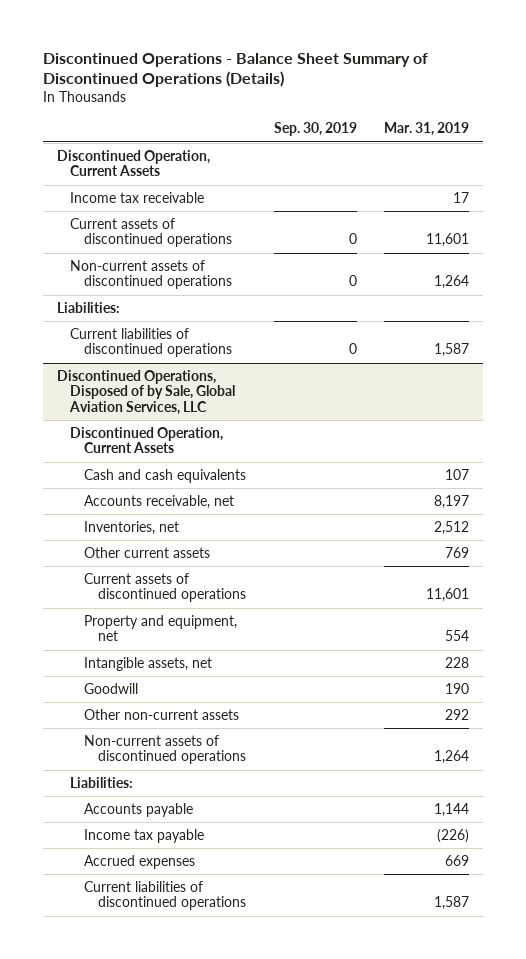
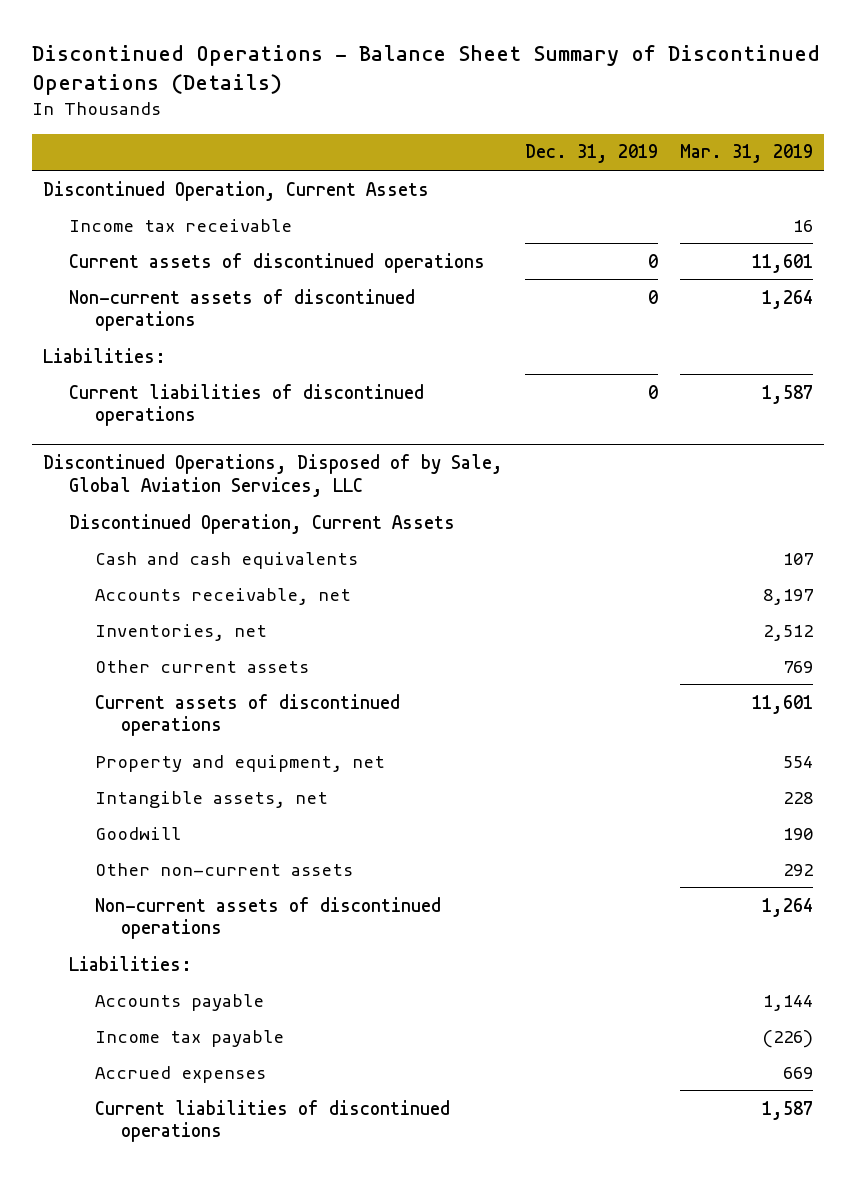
[273,122,357,137] Sep. 30, 2019 -> none
none -> [524,144,658,164] Dec. 31, 2019
[453,191,470,203] 17 -> [793,219,814,232] 16

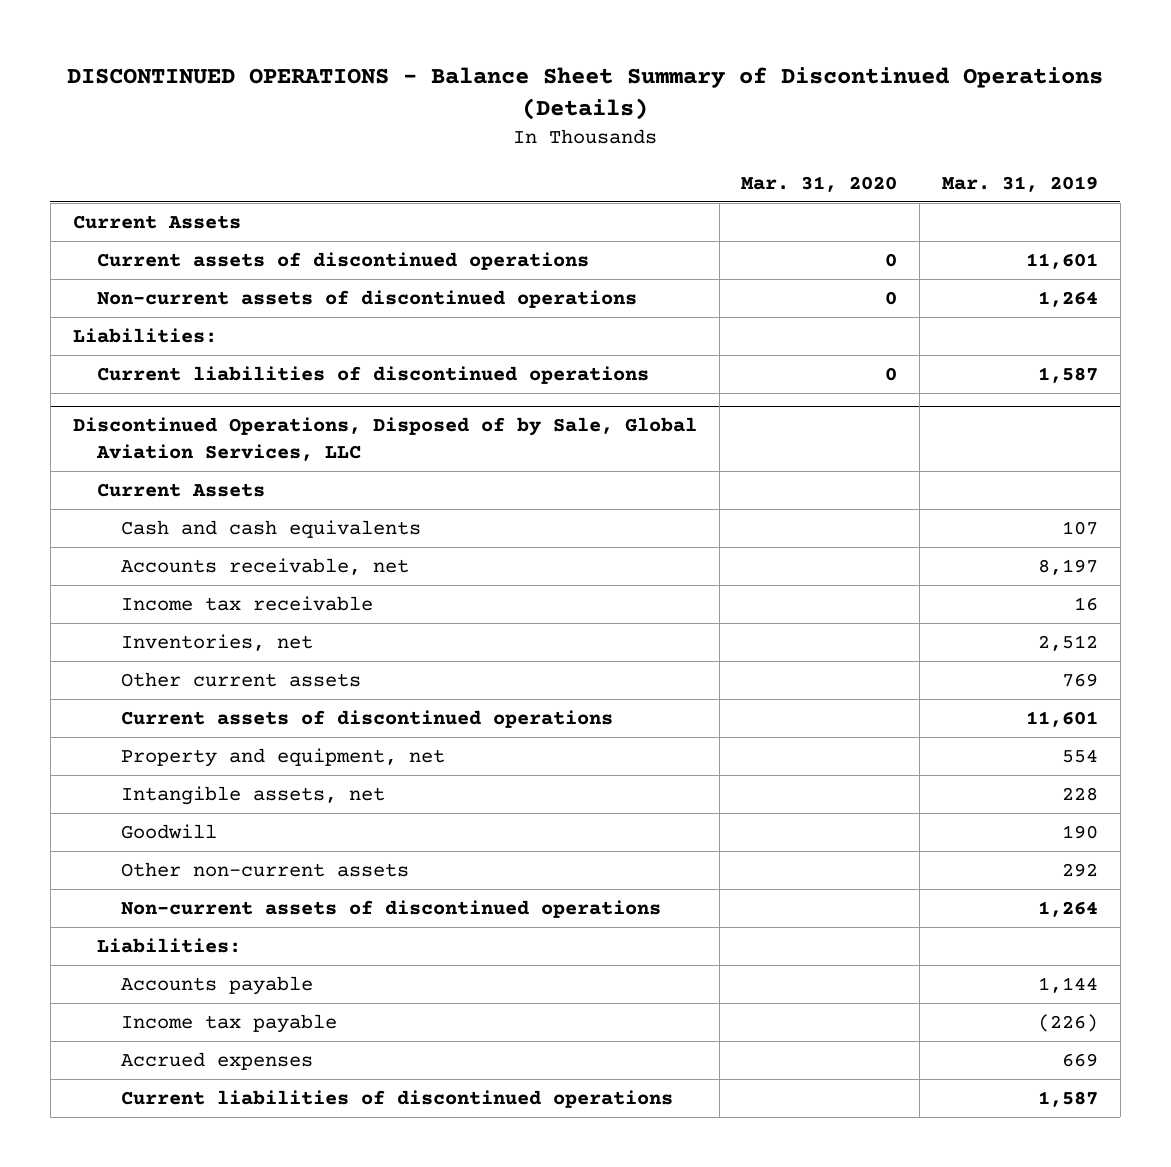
[31,44,820,95] Discontinued Operations - Balance Sheet Summary of Discontinued Operations (Details) -> [67,66,1104,120] DISCONTINUED OPERATIONS - Balance Sheet Summary of Discontinued Operations (Details)
[524,144,658,164] Dec. 31, 2019 -> none
none -> [741,175,898,192] Mar. 31, 2020
[68,218,292,232] Income tax receivable -> none
[42,180,429,201] Discontinued Operation, Current Assets -> [72,215,241,230] Current Assets
[68,513,455,534] Discontinued Operation, Current Assets -> [96,483,265,498] Current Assets
none -> [120,596,373,612] Income tax receivable

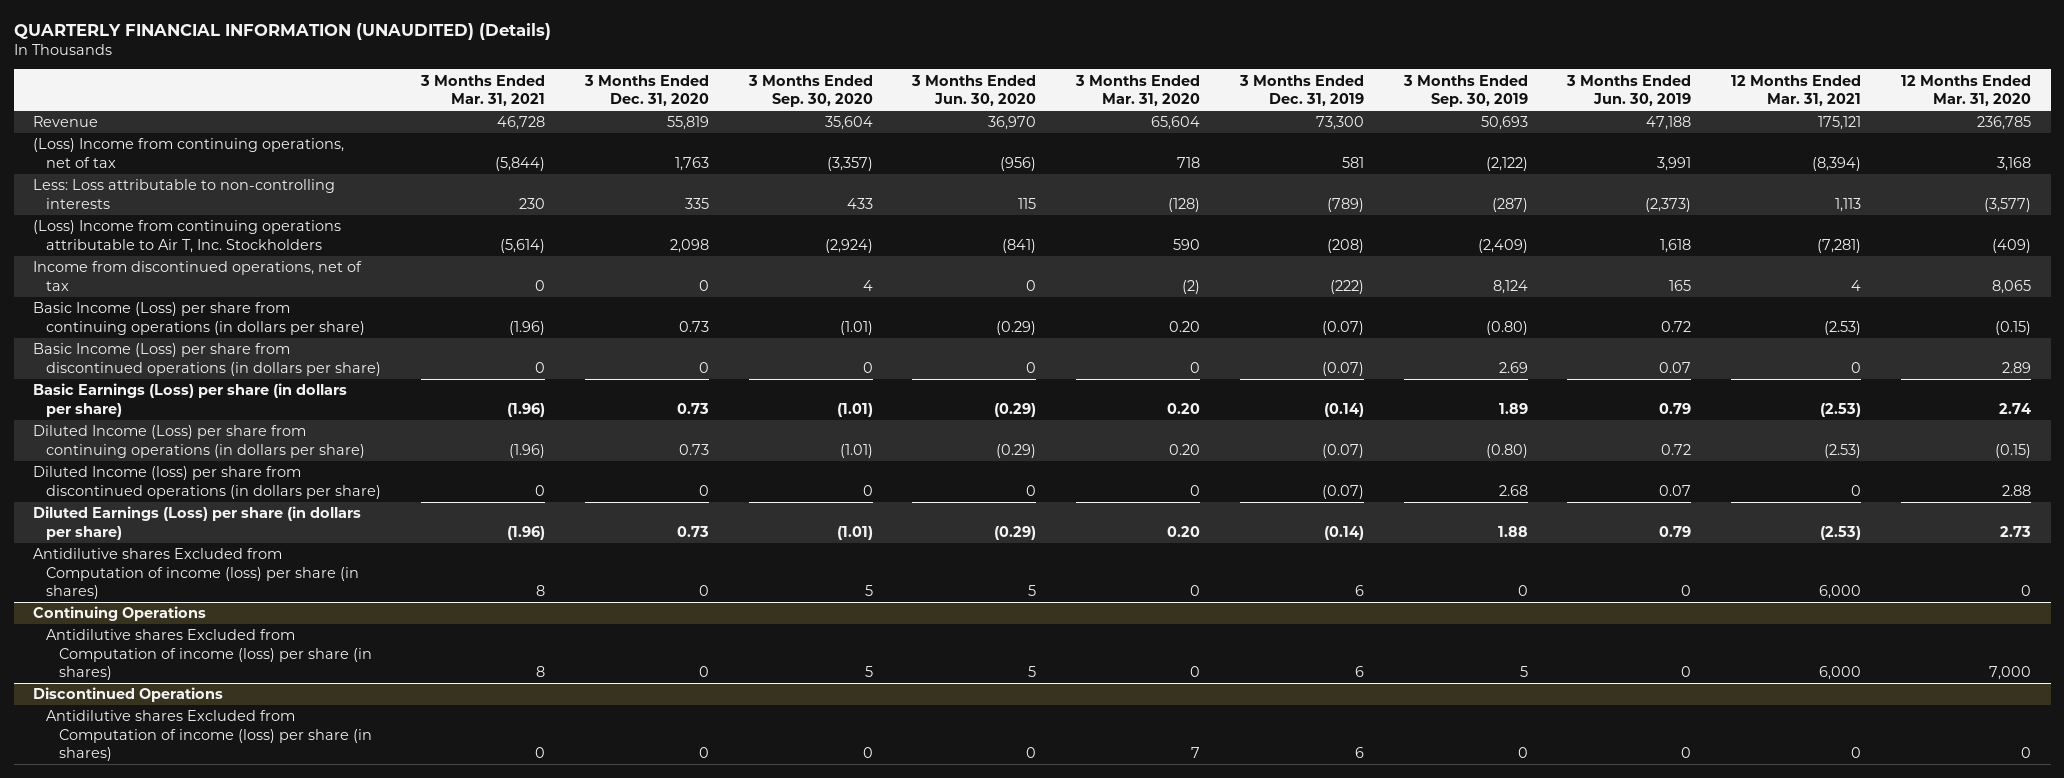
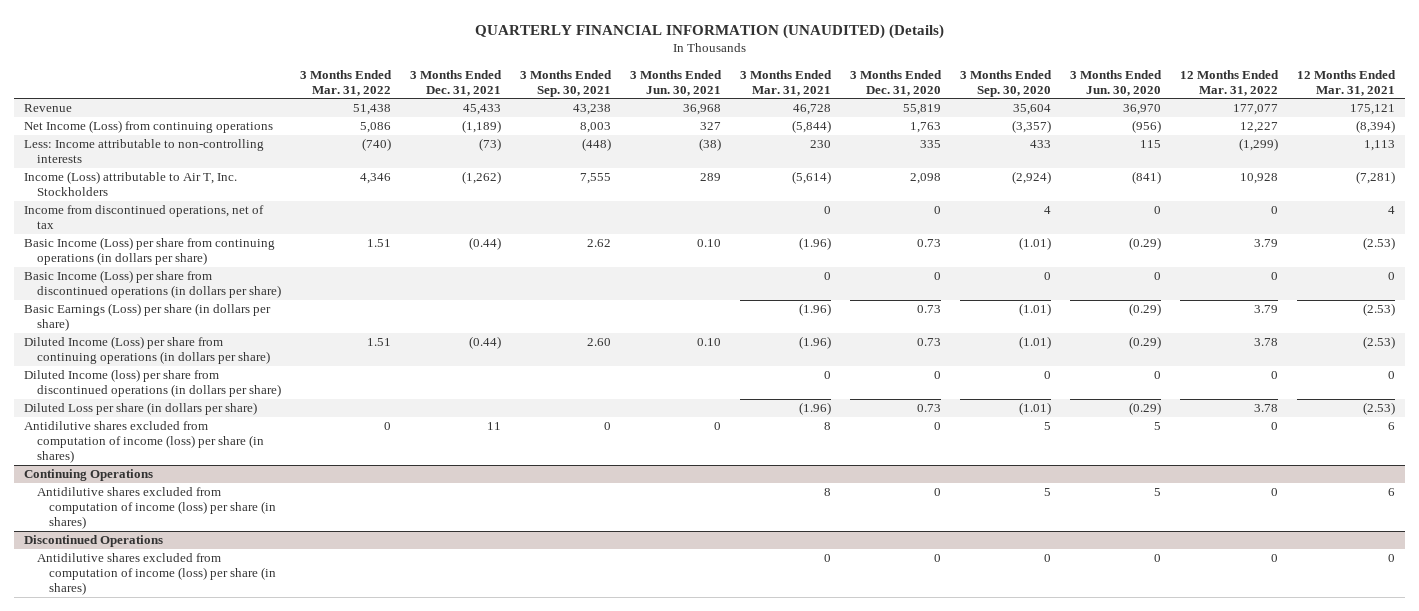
[1075,74,1201,107] 3 Months Ended Mar. 31, 2020 -> none
[1238,74,1364,107] 3 Months Ended Dec. 31, 2019 -> none
[1402,74,1528,108] 3 Months Ended Sep. 30, 2019 -> none
[1566,74,1692,107] 3 Months Ended Jun. 30, 2019 -> none
[1900,74,2031,107] 12 Months Ended Mar. 31, 2020 -> none
none -> [299,69,392,96] 3 Months Ended Mar. 31, 2022
none -> [409,69,502,96] 3 Months Ended Dec. 31, 2021
none -> [519,69,612,97] 3 Months Ended Sep. 30, 2021
none -> [629,69,722,96] 3 Months Ended Jun. 30, 2021
none -> [1180,69,1280,96] 12 Months Ended Mar. 31, 2022
[33,138,345,168] (Loss) Income from continuing operations, net of tax -> [24,120,274,134] Net Income (Loss) from continuing operations
[33,179,336,209] Less: Loss attributable to non-controlling interests -> [24,139,265,164] Less: Income attributable to non-controlling interests
[33,220,342,253] (Loss) Income from continuing operations attributable to Air T, Inc. Stockholders -> [24,171,238,197] Income (Loss) attributable to Air T, Inc. Stockholders
[33,506,362,540] Diluted Earnings (Loss) per share (in dollars per share) -> [24,402,258,416] Diluted Loss per share (in dollars per share)
[33,548,360,600] Antidilutive shares Excluded from Computation of income (loss) per share (in shares) -> [24,421,264,464] Antidilutive shares excluded from computation of income (loss) per share (in shares)
[1819,585,1862,600] 6,000 -> [1388,422,1396,431] 6
[46,629,373,681] Antidilutive shares Excluded from Computation of income (loss) per share (in shares) -> [36,487,277,530] Antidilutive shares excluded from computation of income (loss) per share (in shares)
[1819,666,1862,681] 6,000 -> [1388,488,1396,497] 6
[46,710,373,762] Antidilutive shares Excluded from Computation of income (loss) per share (in shares) -> [36,553,277,596] Antidilutive shares excluded from computation of income (loss) per share (in shares)

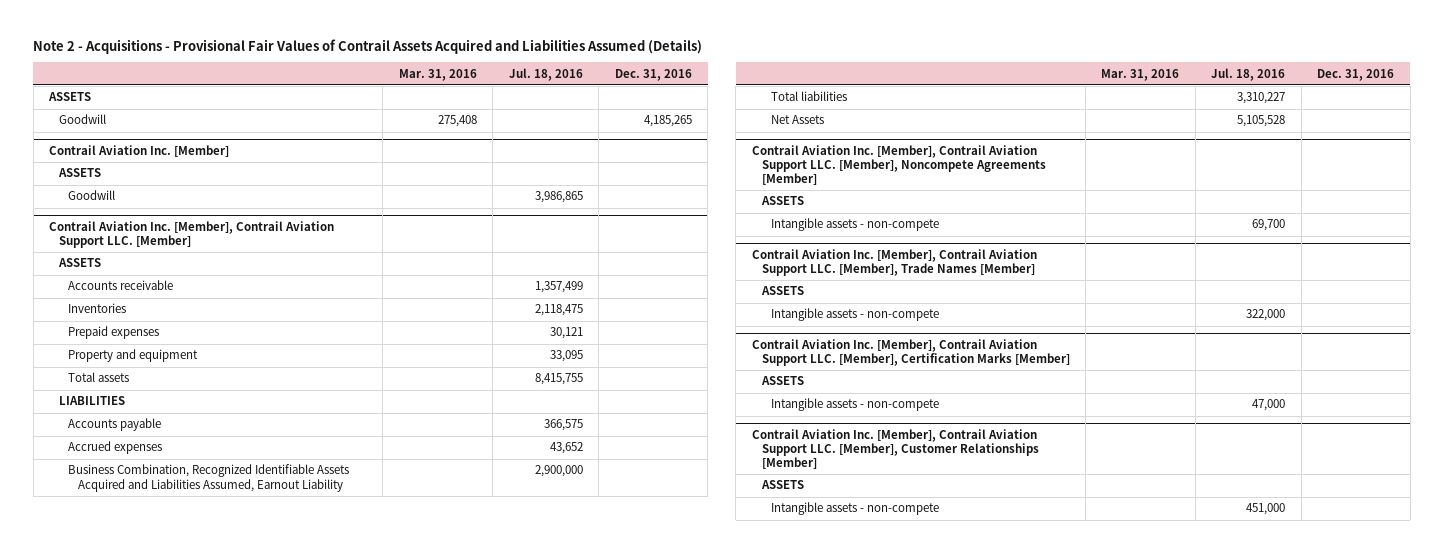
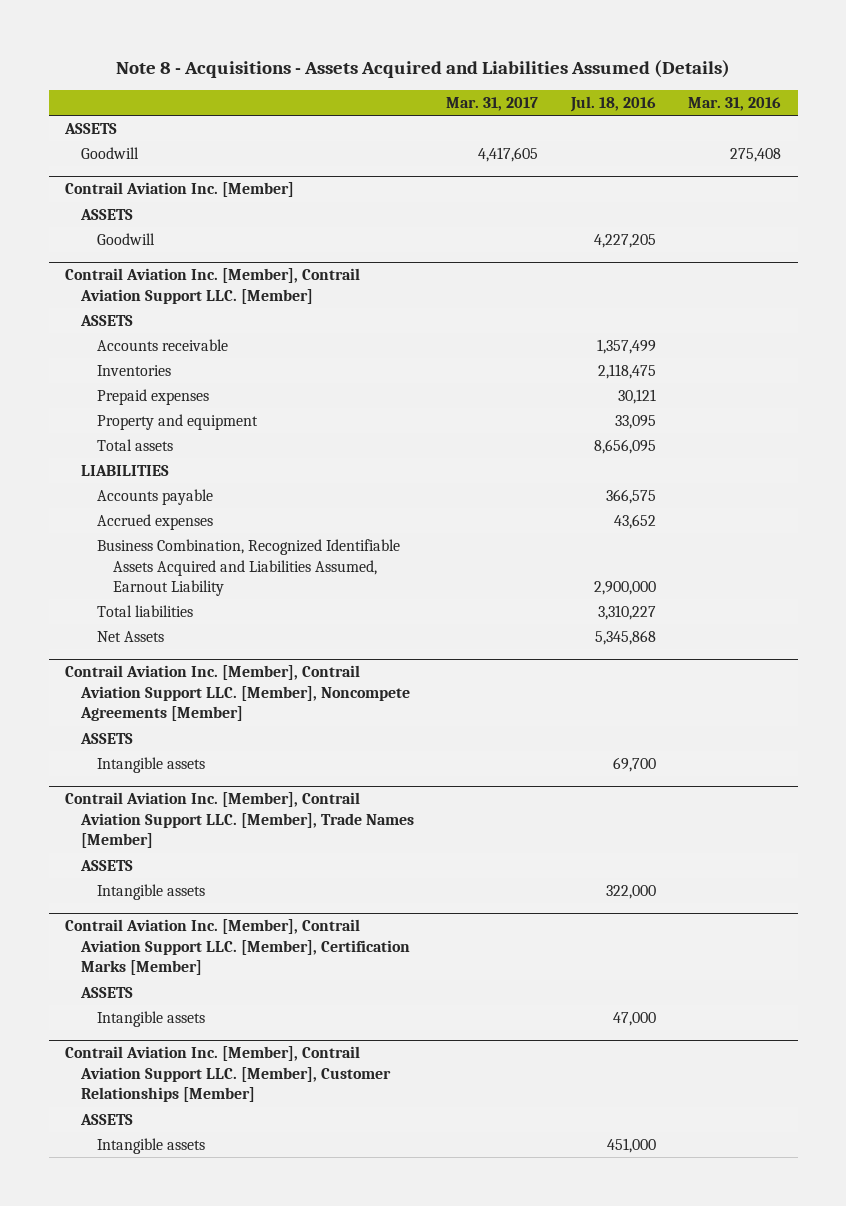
[33,38,703,54] Note 2 - Acquisitions - Provisional Fair Values of Contrail Assets Acquired and Liabilities Assumed (Details) -> [116,59,731,78] Note 8 - Acquisitions - Assets Acquired and Liabilities Assumed (Details)
[614,68,692,81] Dec. 31, 2016 -> none
none -> [446,97,539,112] Mar. 31, 2017
[534,191,583,204] 3,986,865 -> [593,234,656,249] 4,227,205
[534,373,583,386] 8,415,755 -> [593,439,656,455] 8,656,095
[1237,115,1286,128] 5,105,528 -> [594,630,656,646] 5,345,868
[771,218,940,232] Intangible assets - non-compete -> [96,757,205,774] Intangible assets
[771,308,940,322] Intangible assets - non-compete -> [96,884,205,901] Intangible assets
[771,398,940,412] Intangible assets - non-compete -> [96,1011,205,1028] Intangible assets
[771,502,940,516] Intangible assets - non-compete -> [96,1138,205,1155] Intangible assets

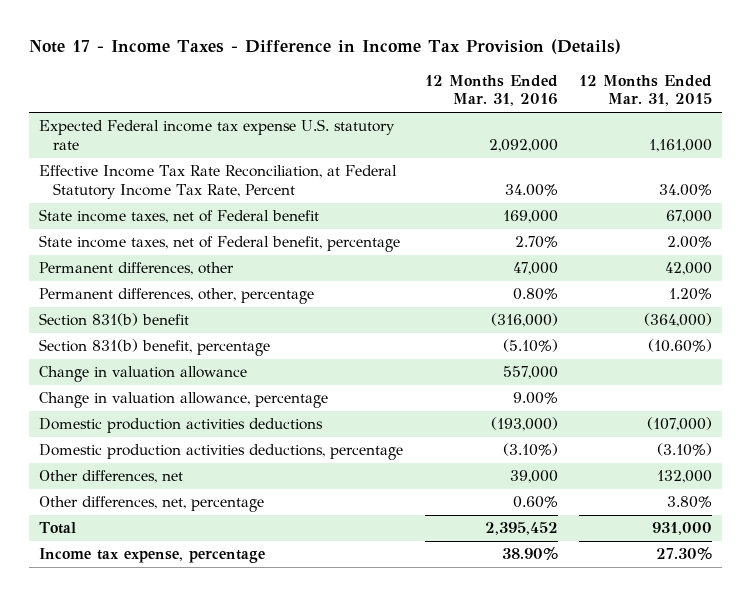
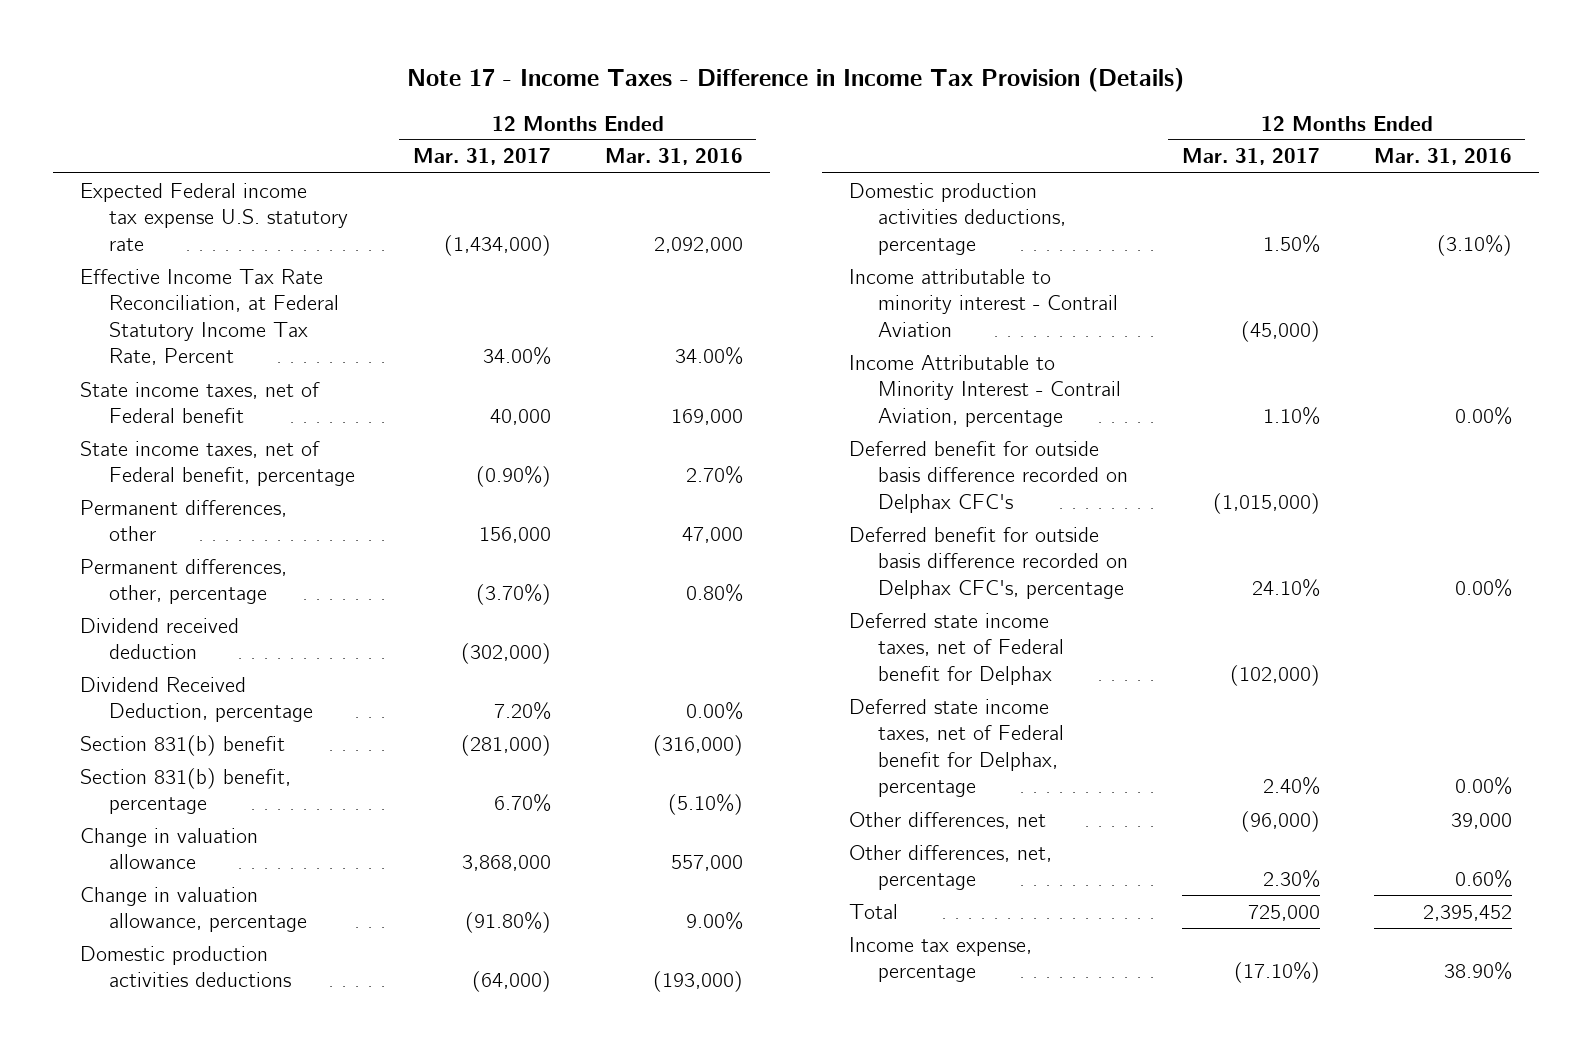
[578,75,712,107] 12 Months Ended Mar. 31, 2015 -> none
none -> [412,148,551,166] Mar. 31, 2017
none -> [80,617,240,660] Dividend received deduction
none -> [80,676,313,723] Dividend Received Deduction, percentage
none -> [849,268,1118,337] Income attributable to minority interest - Contrail Aviation
none -> [849,354,1121,427] Income Attributable to Minority Interest - Contrail Aviation, percentage
none -> [849,440,1128,513] Deferred benefit for outside basis difference recorded on Delphax CFC's
none -> [849,526,1128,599] Deferred benefit for outside basis difference recorded on Delphax CFC's, percentage
none -> [849,612,1064,685] Deferred state income taxes, net of Federal benefit for Delphax
none -> [849,698,1064,798] Deferred state income taxes, net of Federal benefit for Delphax, percentage

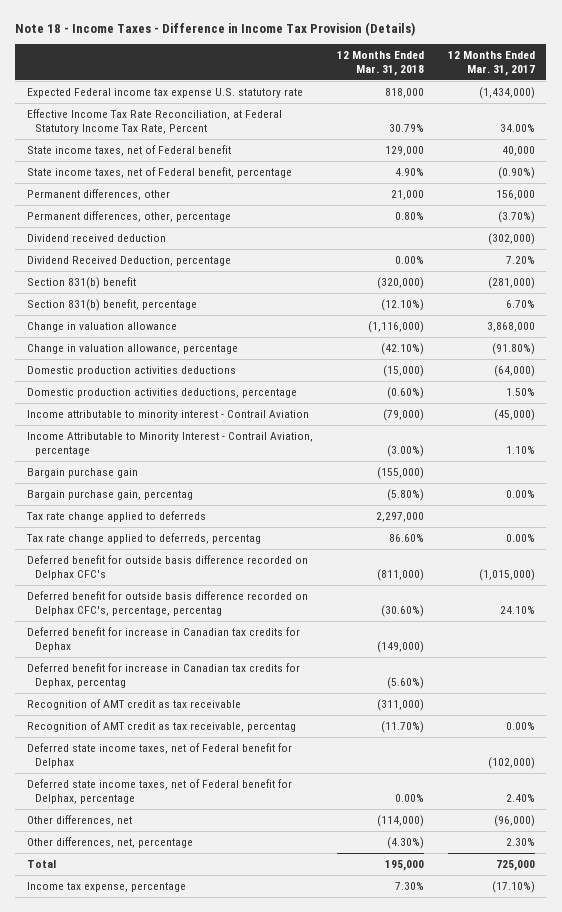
[407,67,1185,92] Note 17 - Income Taxes - Difference in Income Tax Provision (Details) -> [15,21,416,36] Note 18 - Income Taxes - Difference in Income Tax Provision (Details)
[604,148,743,166] Mar. 31, 2016 -> none
none -> [336,51,424,76] 12 Months Ended Mar. 31, 2018
none -> [27,468,139,479] Bargain purchase gain
none -> [27,490,194,501] Bargain purchase gain, percentag
none -> [26,511,207,523] Tax rate change applied to deferreds
none -> [26,533,262,545] Tax rate change applied to deferreds, percentag
[849,526,1128,599] Deferred benefit for outside basis difference recorded on Delphax CFC's, percentage -> [27,591,309,616] Deferred benefit for outside basis difference recorded on Delphax CFC's, percentage, percentag
none -> [27,627,301,652] Deferred benefit for increase in Canadian tax credits for Dephax
none -> [27,663,301,688] Deferred benefit for increase in Canadian tax credits for Dephax, percentag
none -> [27,699,242,711] Recognition of AMT credit as tax receivable
none -> [27,721,297,733] Recognition of AMT credit as tax receivable, percentag

